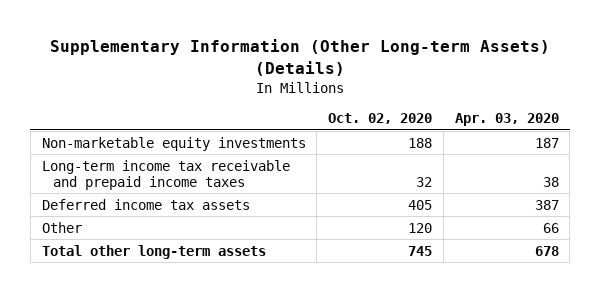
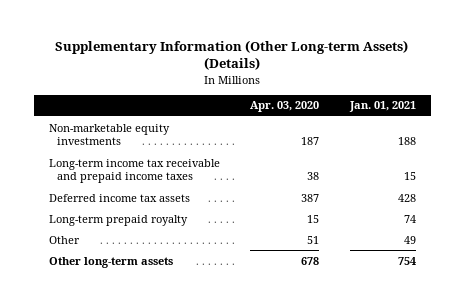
[328,113,433,125] Oct. 02, 2020 -> none
none -> [348,101,416,113] Jan. 01, 2021
none -> [48,214,188,226] Long-term prepaid royalty
[542,222,559,233] 66 -> [307,235,320,244] 51
[41,244,266,259] Total other long-term assets -> [48,256,173,268] Other long-term assets

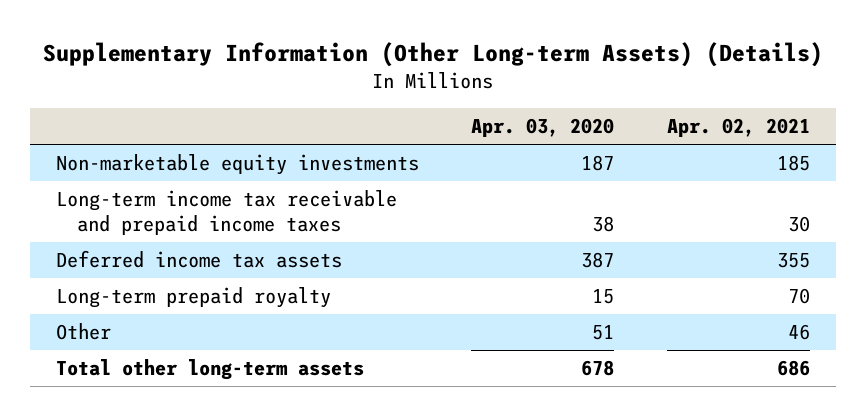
[348,101,416,113] Jan. 01, 2021 -> none
none -> [667,118,811,138] Apr. 02, 2021
[48,256,173,268] Other long-term assets -> [55,358,364,380] Total other long-term assets

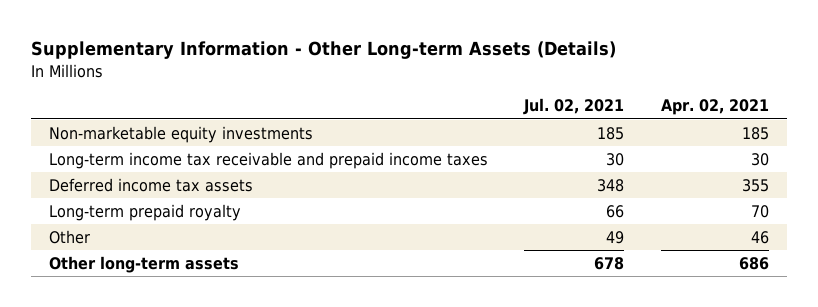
[42,41,823,67] Supplementary Information (Other Long-term Assets) (Details) -> [30,41,616,60] Supplementary Information - Other Long-term Assets (Details)
[471,118,615,138] Apr. 03, 2020 -> none
none -> [523,98,625,116] Jul. 02, 2021
[55,358,364,380] Total other long-term assets -> [49,255,240,273] Other long-term assets

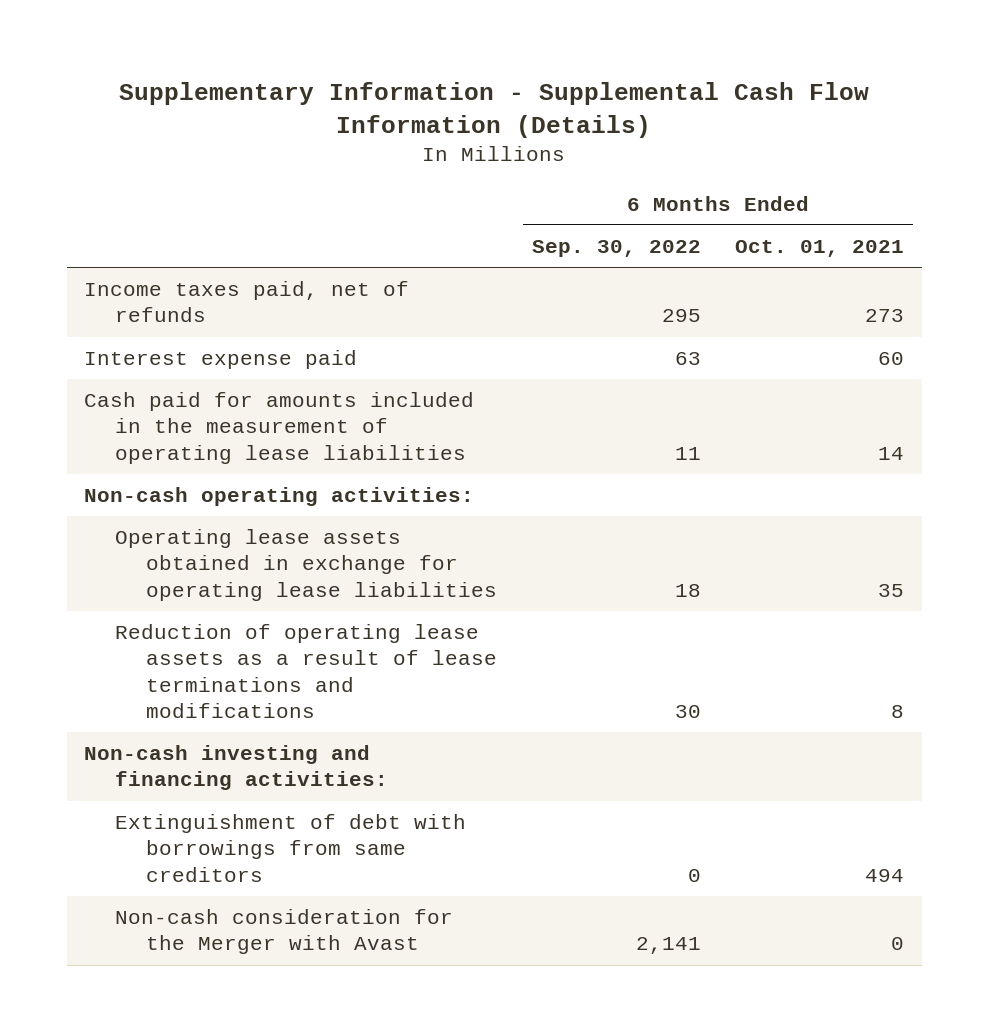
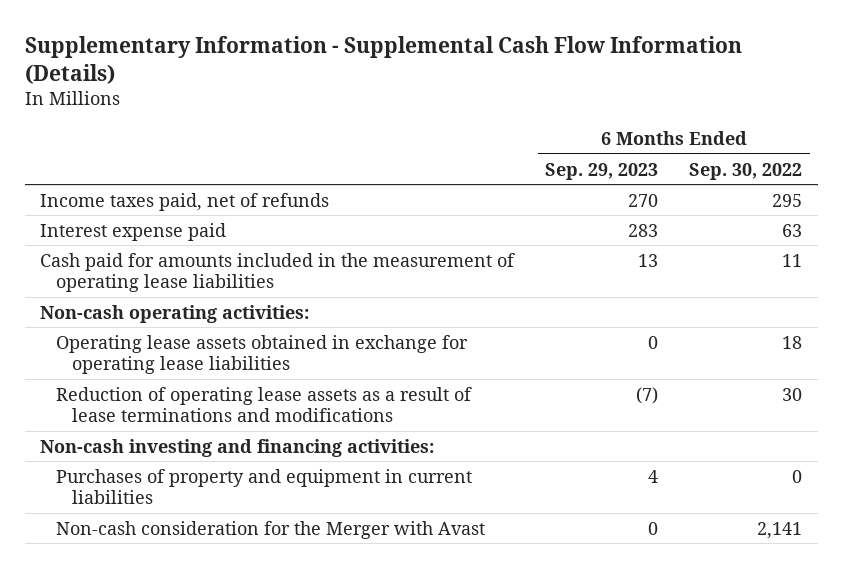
[735,239,905,257] Oct. 01, 2021 -> none
none -> [545,162,659,180] Sep. 29, 2023
[114,814,466,882] Extinguishment of debt with borrowings from same creditors -> none
none -> [56,468,473,505] Purchases of property and equipment in current liabilities

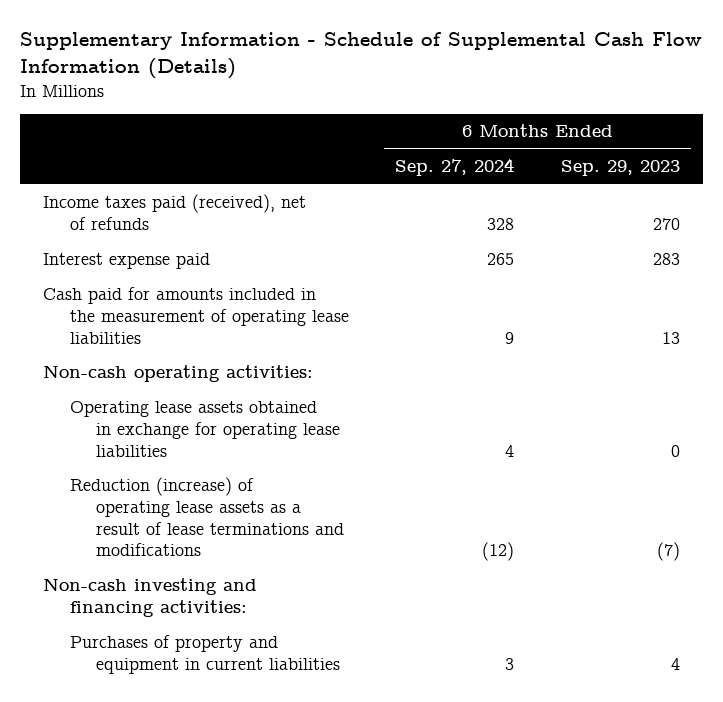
[24,35,742,85] Supplementary Information - Supplemental Cash Flow Information (Details) -> [19,32,702,80] Supplementary Information - Schedule of Supplemental Cash Flow Information (Details)
[689,162,803,180] Sep. 30, 2022 -> none
none -> [395,158,515,177] Sep. 27, 2024
[40,192,330,211] Income taxes paid, net of refunds -> [42,194,306,231] Income taxes paid (received), net of refunds
[56,386,473,423] Reduction of operating lease assets as a result of lease terminations and modifications -> [69,477,345,557] Reduction (increase) of operating lease assets as a result of lease terminations and modifications
[56,520,486,539] Non-cash consideration for the Merger with Avast -> none

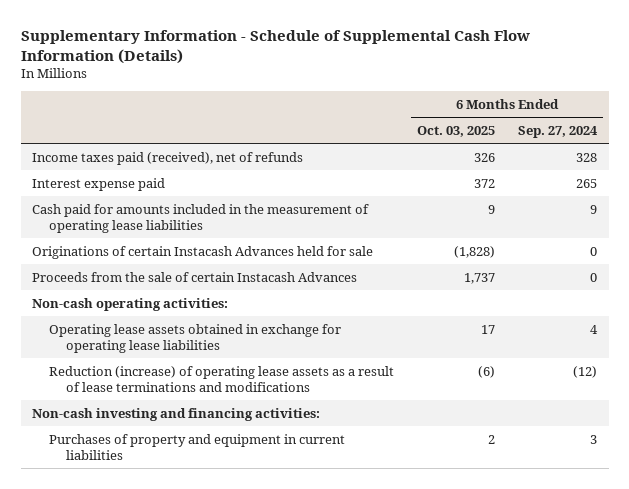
[560,160,680,177] Sep. 29, 2023 -> none
none -> [417,125,496,137] Oct. 03, 2025
none -> [32,245,374,259] Originations of certain Instacash Advances held for sale
none -> [32,271,358,282] Proceeds from the sale of certain Instacash Advances

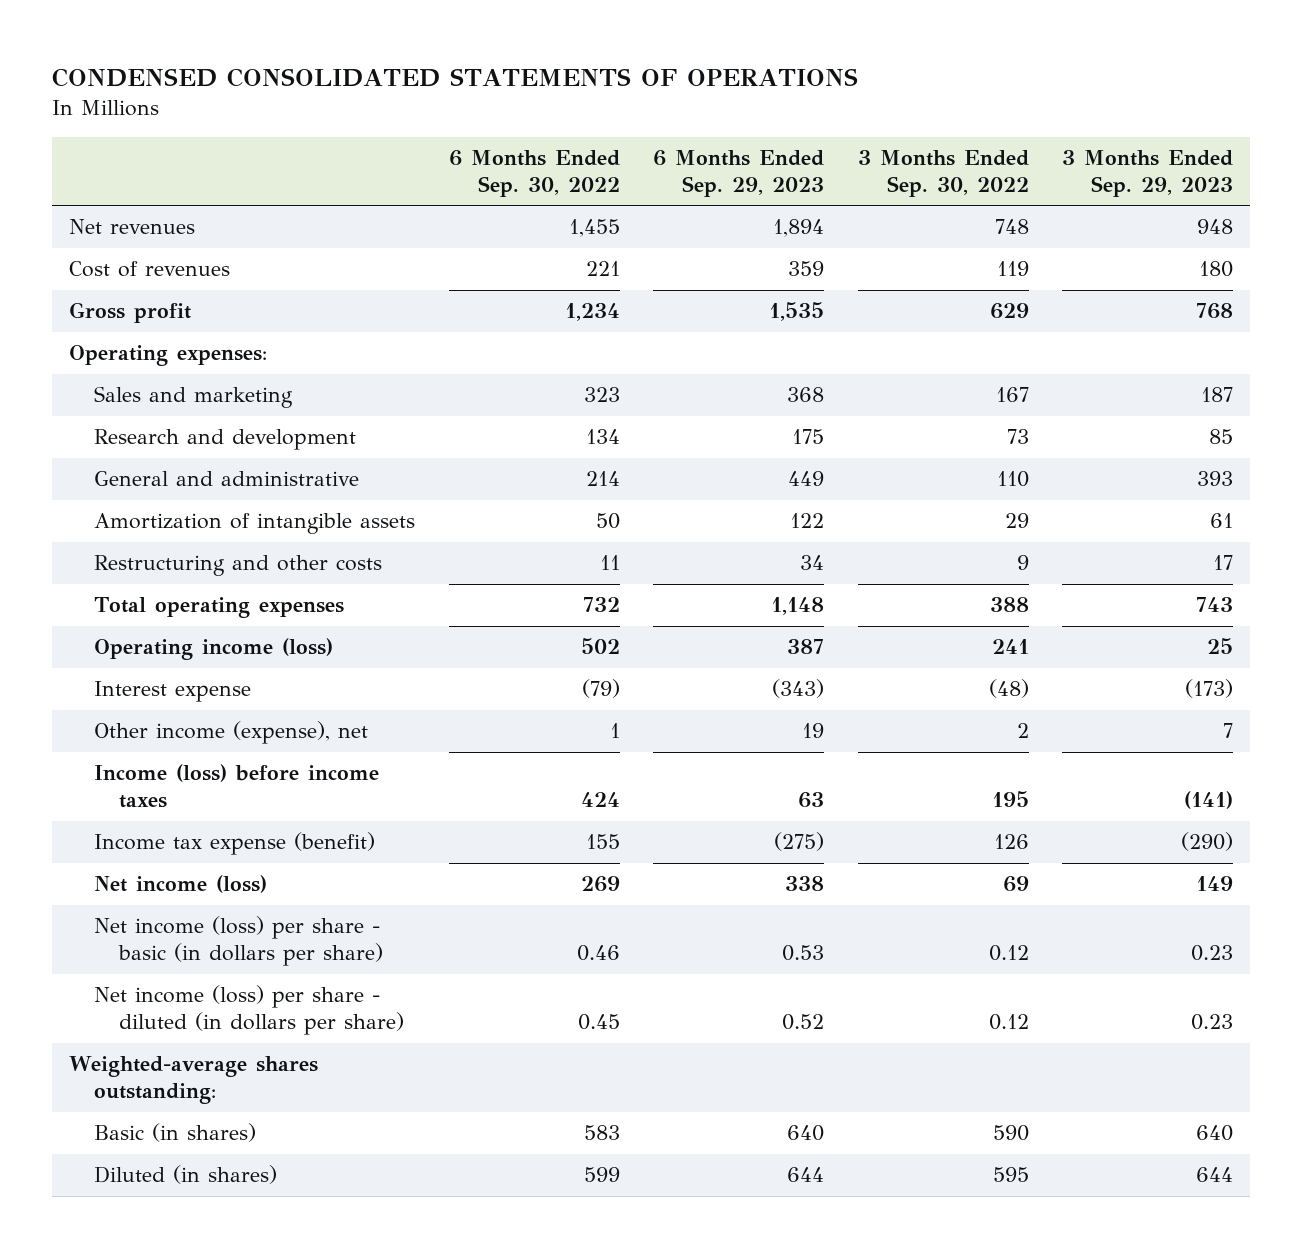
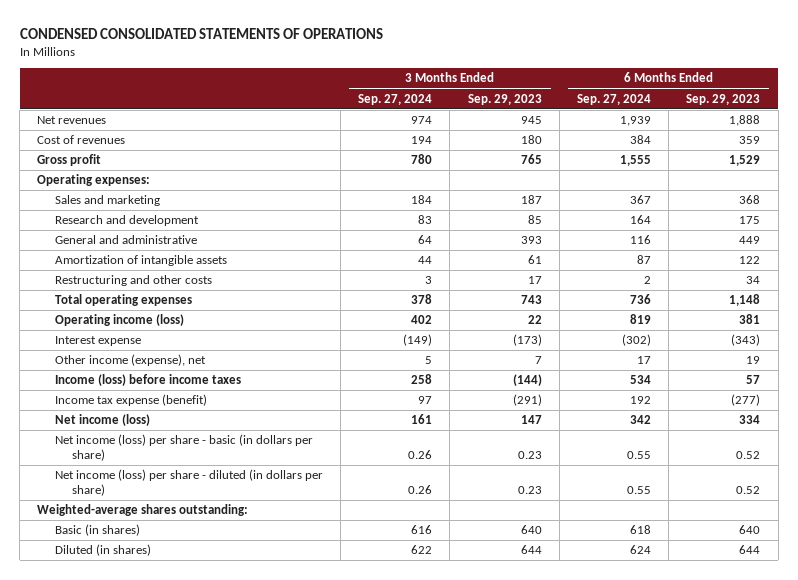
[448,150,620,197] 6 Months Ended Sep. 30, 2022 -> none
[857,150,1029,197] 3 Months Ended Sep. 30, 2022 -> none
none -> [358,93,433,105] Sep. 27, 2024
none -> [577,93,652,105] Sep. 27, 2024
[773,219,825,238] 1,894 -> [729,115,761,127] 1,888
[1197,219,1234,235] 948 -> [520,116,542,125] 945
[769,302,825,322] 1,535 -> [729,155,761,167] 1,529
[1196,303,1234,320] 768 -> [520,154,542,165] 765
[787,639,825,655] 387 -> [739,314,761,325] 381
[1207,638,1234,655] 25 -> [527,315,542,325] 22
[798,792,825,809] 63 -> [746,375,761,385] 57
[1184,791,1234,810] (141) -> [512,374,542,387] (144)
[774,832,825,852] (275) -> [731,394,761,407] (277)
[1181,832,1234,852] (290) -> [512,394,542,407] (291)
[785,876,825,892] 338 -> [739,415,761,425] 334
[1196,876,1234,892] 149 -> [520,415,542,425] 147
[782,945,825,962] 0.53 -> [736,451,761,460] 0.52

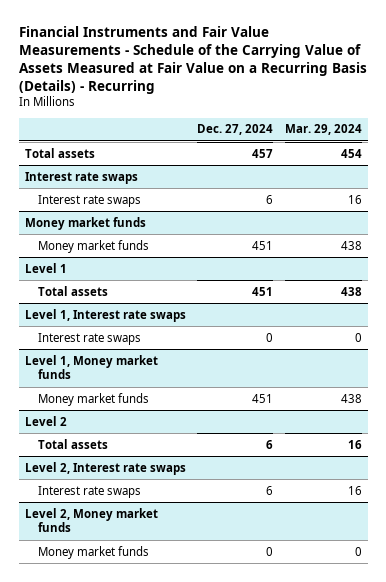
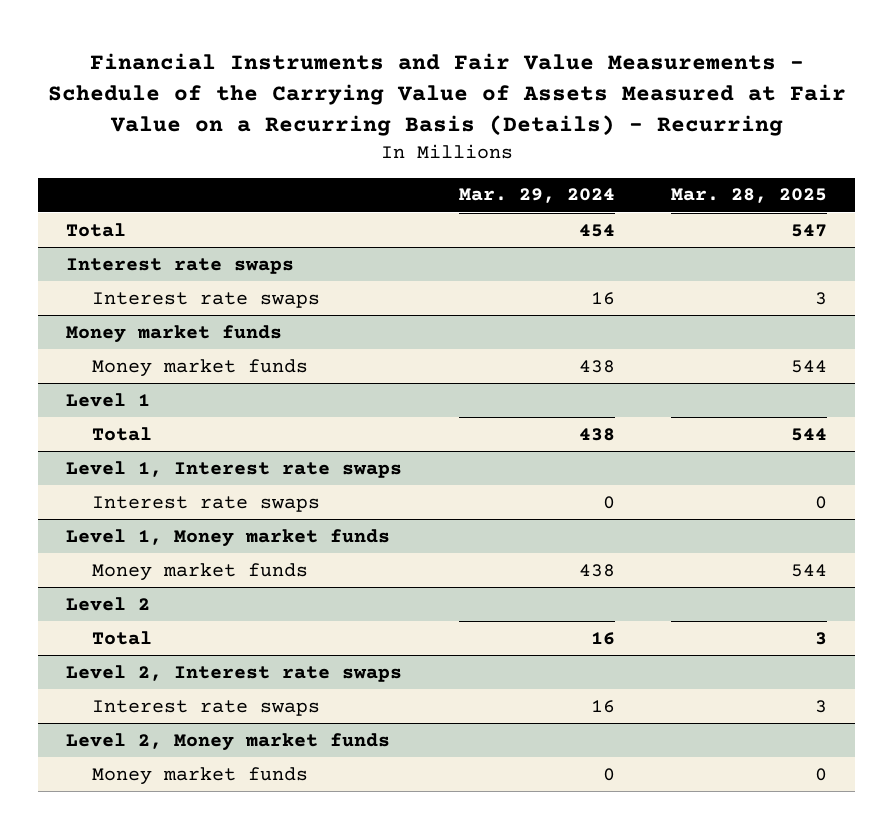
[197,124,274,136] Dec. 27, 2024 -> none
none -> [671,188,828,204] Mar. 28, 2025
[24,147,95,158] Total assets -> [66,222,127,237] Total
[37,285,108,296] Total assets -> [92,426,153,441] Total
[37,438,108,449] Total assets -> [92,630,153,645] Total

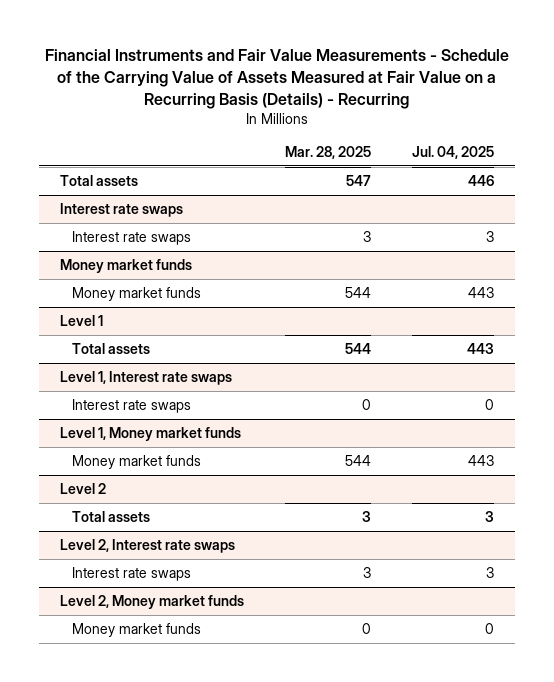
[458,188,615,204] Mar. 29, 2024 -> none
none -> [412,146,495,160] Jul. 04, 2025
[66,222,127,237] Total -> [59,174,138,186] Total assets
[92,426,153,441] Total -> [72,342,151,354] Total assets
[92,630,153,645] Total -> [72,510,151,522] Total assets

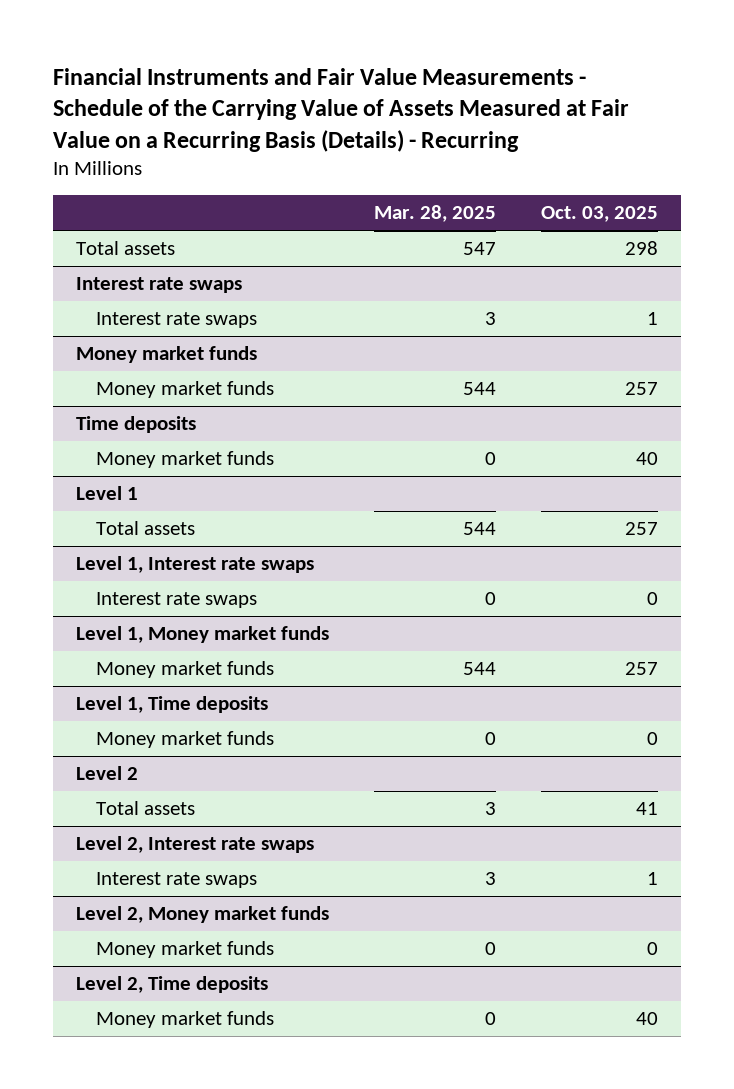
[412,146,495,160] Jul. 04, 2025 -> none
none -> [541,206,659,223] Oct. 03, 2025
none -> [75,416,196,434] Time deposits
none -> [95,451,274,469] Money market funds
none -> [75,696,268,714] Level 1, Time deposits
none -> [95,731,274,749] Money market funds
none -> [75,976,268,994] Level 2, Time deposits
none -> [95,1011,274,1029] Money market funds

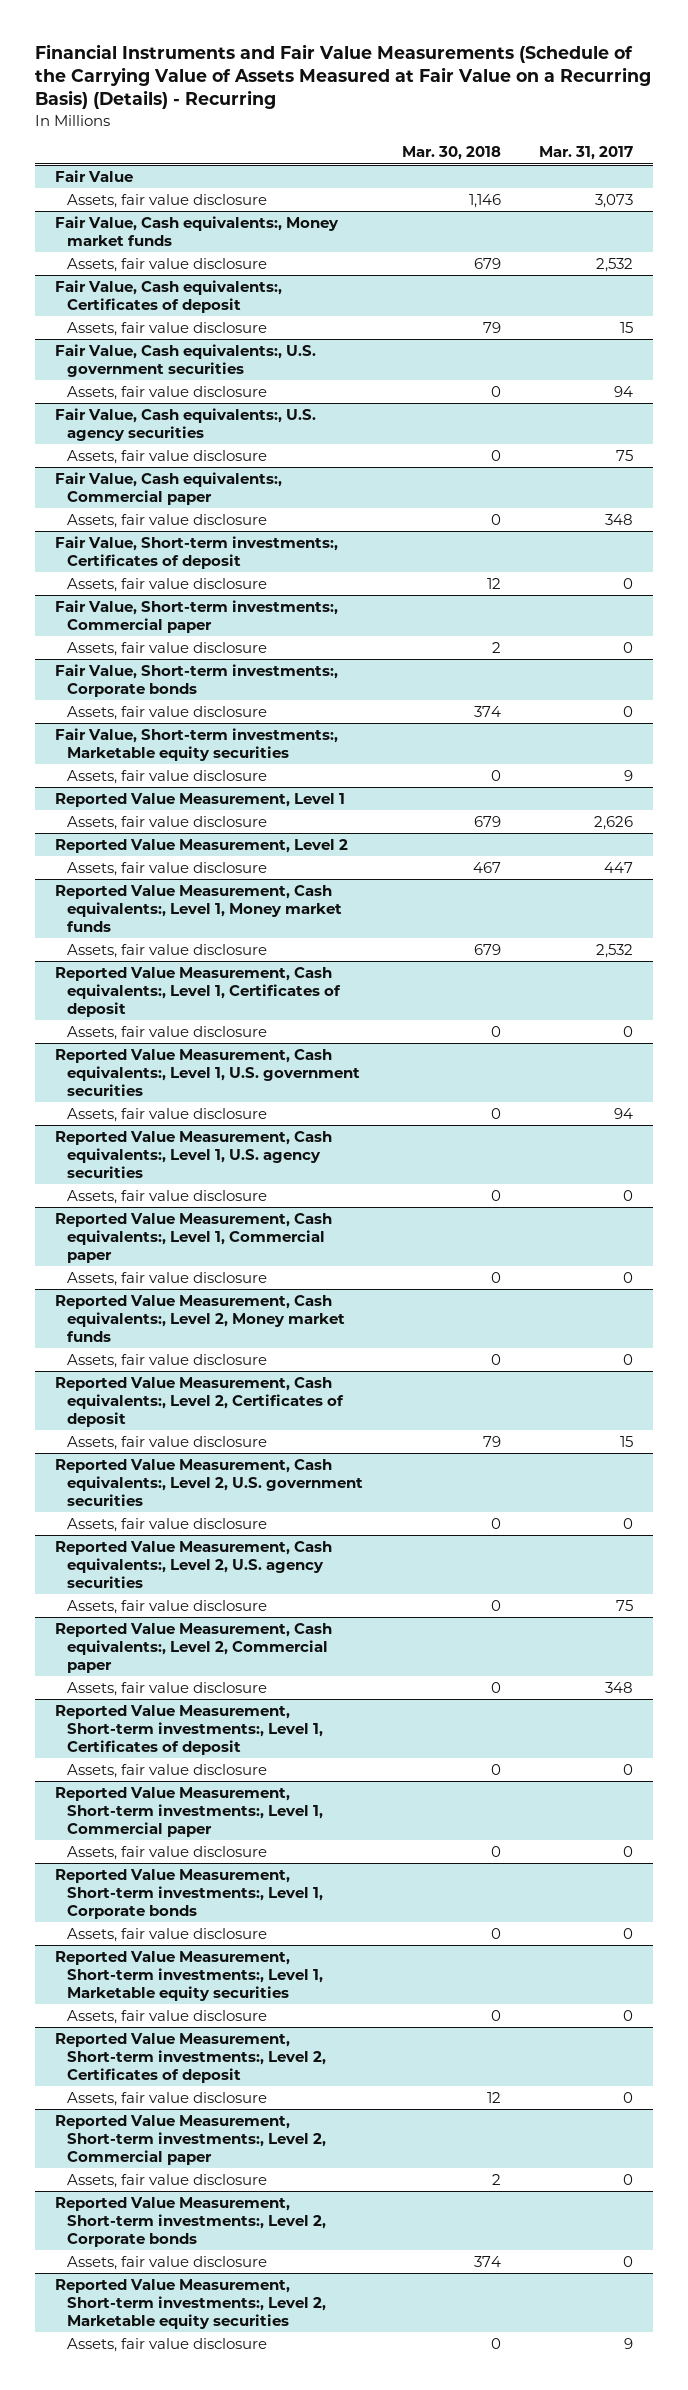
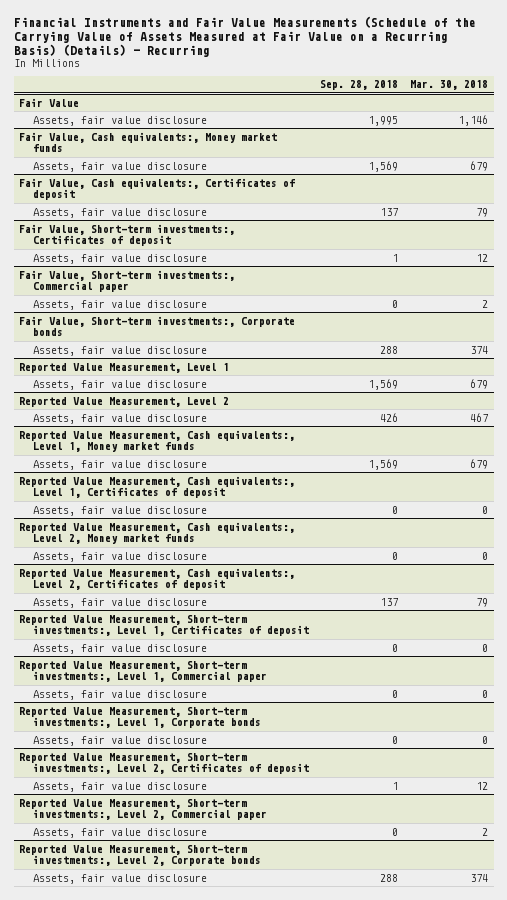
[539,146,634,161] Mar. 31, 2017 -> none
none -> [320,80,399,91] Sep. 28, 2018
[54,343,316,377] Fair Value, Cash equivalents:, U.S. government securities -> none
[66,385,267,400] Assets, fair value disclosure -> none
[54,407,316,441] Fair Value, Cash equivalents:, U.S. agency securities -> none
[66,449,267,464] Assets, fair value disclosure -> none
[54,471,282,505] Fair Value, Cash equivalents:, Commercial paper -> none
[66,513,267,528] Assets, fair value disclosure -> none
[54,727,338,761] Fair Value, Short-term investments:, Marketable equity securities -> none
[66,769,267,784] Assets, fair value disclosure -> none
[54,1048,360,1096] Reported Value Measurement, Cash equivalents:, Level 1, U.S. government securities -> none
[66,1107,267,1122] Assets, fair value disclosure -> none
[54,1130,332,1178] Reported Value Measurement, Cash equivalents:, Level 1, U.S. agency securities -> none
[66,1189,267,1204] Assets, fair value disclosure -> none
[54,1212,332,1263] Reported Value Measurement, Cash equivalents:, Level 1, Commercial paper -> none
[66,1271,267,1286] Assets, fair value disclosure -> none
[54,1458,363,1506] Reported Value Measurement, Cash equivalents:, Level 2, U.S. government securities -> none
[66,1517,267,1532] Assets, fair value disclosure -> none
[54,1540,332,1588] Reported Value Measurement, Cash equivalents:, Level 2, U.S. agency securities -> none
[66,1599,267,1614] Assets, fair value disclosure -> none
[54,1622,332,1673] Reported Value Measurement, Cash equivalents:, Level 2, Commercial paper -> none
[66,1681,267,1696] Assets, fair value disclosure -> none
[54,1950,323,2001] Reported Value Measurement, Short-term investments:, Level 1, Marketable equity securities -> none
[66,2009,267,2024] Assets, fair value disclosure -> none
[54,2278,326,2329] Reported Value Measurement, Short-term investments:, Level 2, Marketable equity securities -> none
[66,2337,267,2352] Assets, fair value disclosure -> none

